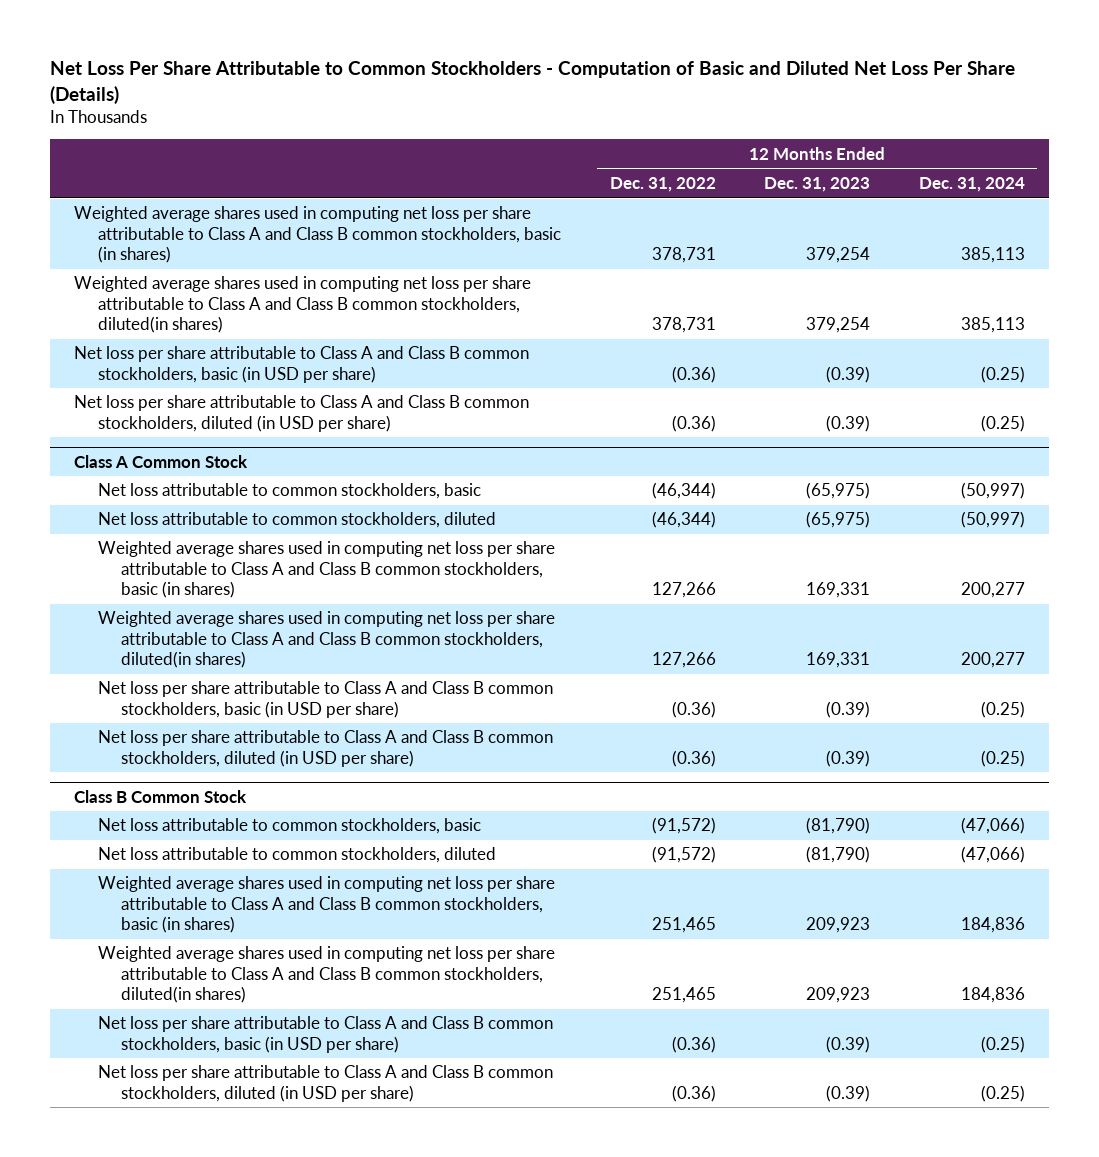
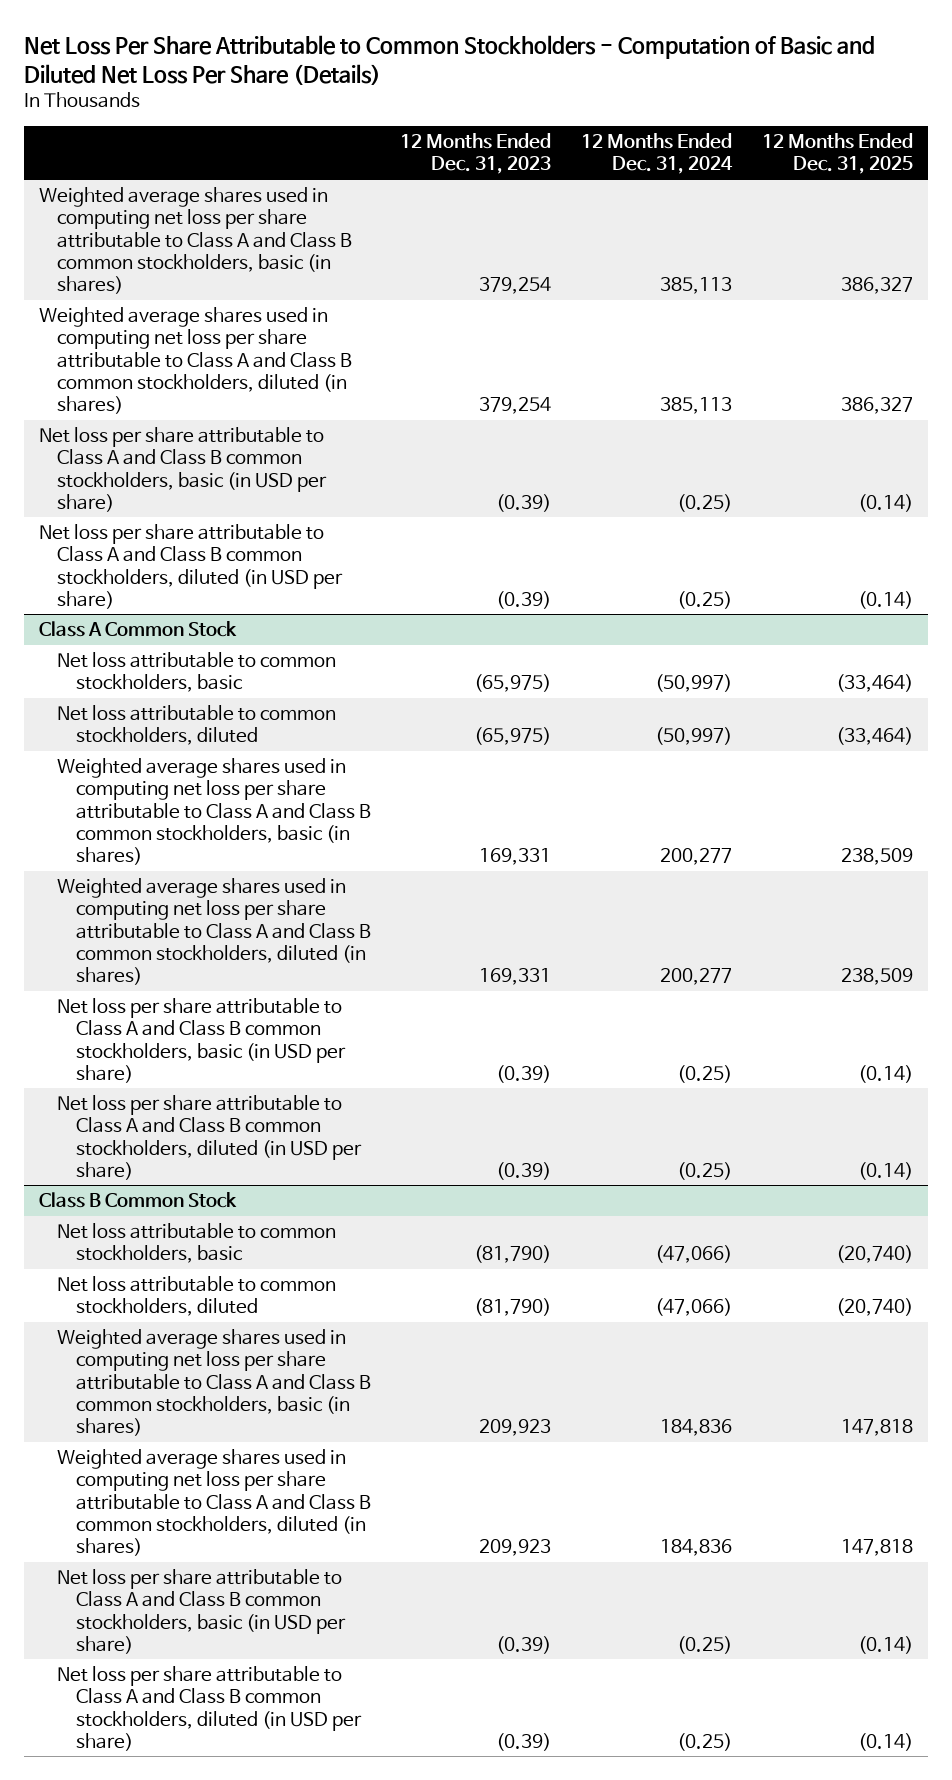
[609,176,716,192] Dec. 31, 2022 -> none
none -> [762,133,914,175] 12 Months Ended Dec. 31, 2025
[74,276,532,334] Weighted average shares used in computing net loss per share attributable to Class A and Class B common stockholders, diluted(in shares) -> [38,307,353,414] Weighted average shares used in computing net loss per share attributable to Class A and Class B common stockholders, diluted (in shares)
[97,611,555,669] Weighted average shares used in computing net loss per share attributable to Class A and Class B common stockholders, diluted(in shares) -> [57,878,371,985] Weighted average shares used in computing net loss per share attributable to Class A and Class B common stockholders, diluted (in shares)
[97,946,555,1004] Weighted average shares used in computing net loss per share attributable to Class A and Class B common stockholders, diluted(in shares) -> [57,1449,371,1556] Weighted average shares used in computing net loss per share attributable to Class A and Class B common stockholders, diluted (in shares)

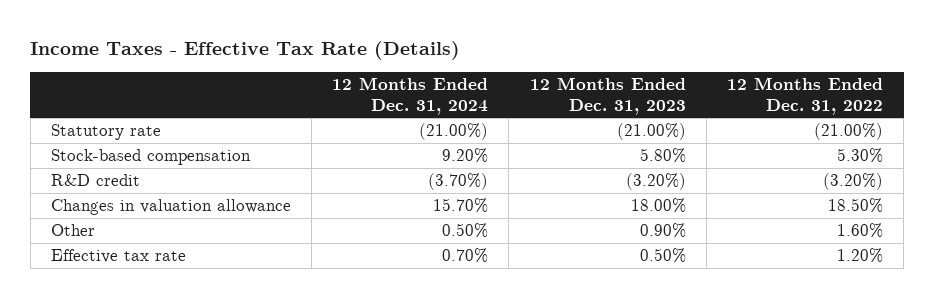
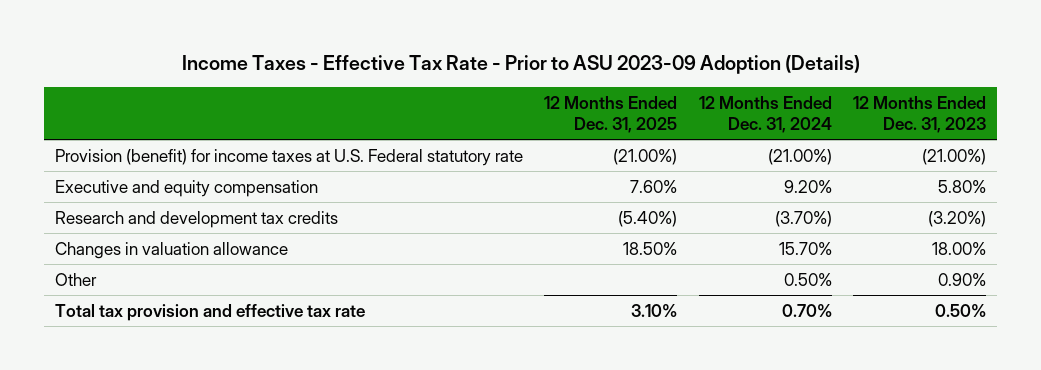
[30,41,461,61] Income Taxes - Effective Tax Rate (Details) -> [181,55,860,75] Income Taxes - Effective Tax Rate - Prior to ASU 2023-09 Adoption (Details)
[726,76,883,115] 12 Months Ended Dec. 31, 2022 -> none
none -> [544,95,678,134] 12 Months Ended Dec. 31, 2025
[50,124,161,141] Statutory rate -> [54,148,523,166] Provision (benefit) for income taxes at U.S. Federal statutory rate
[50,149,251,166] Stock-based compensation -> [54,179,318,197] Executive and equity compensation
[50,174,140,187] R&D credit -> [54,210,338,228] Research and development tax credits
[50,249,186,264] Effective tax rate -> [54,303,365,321] Total tax provision and effective tax rate

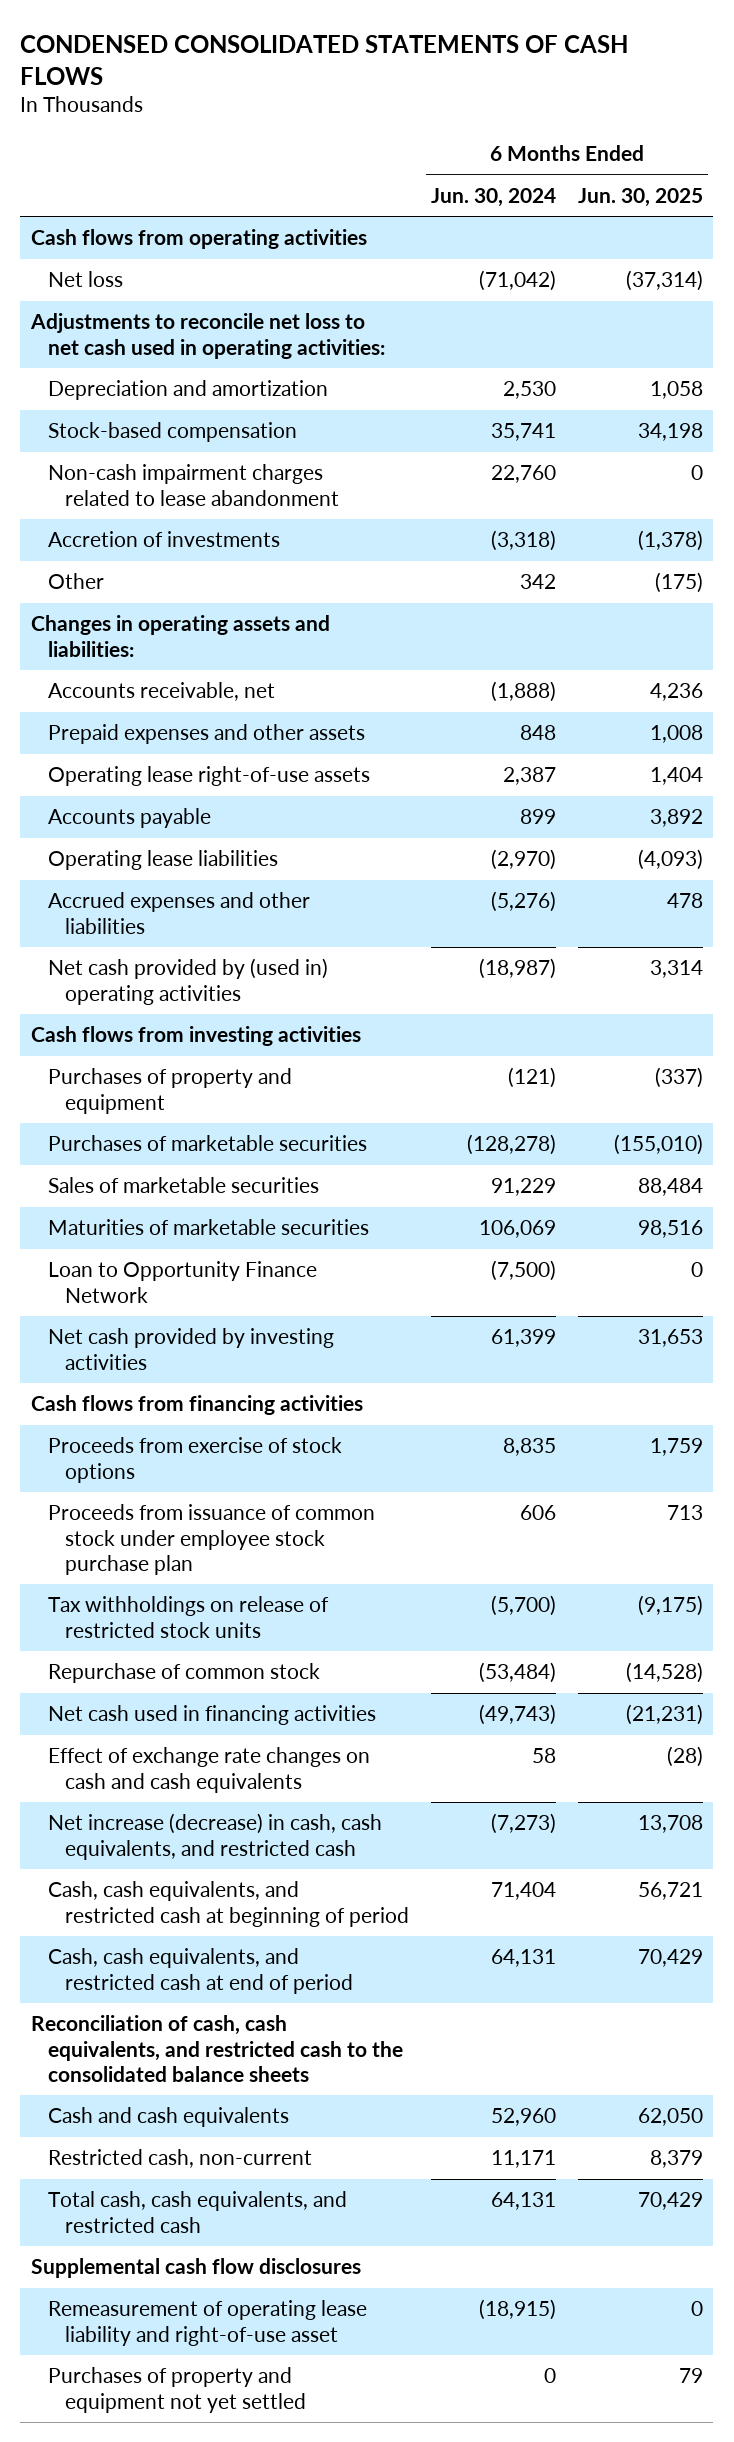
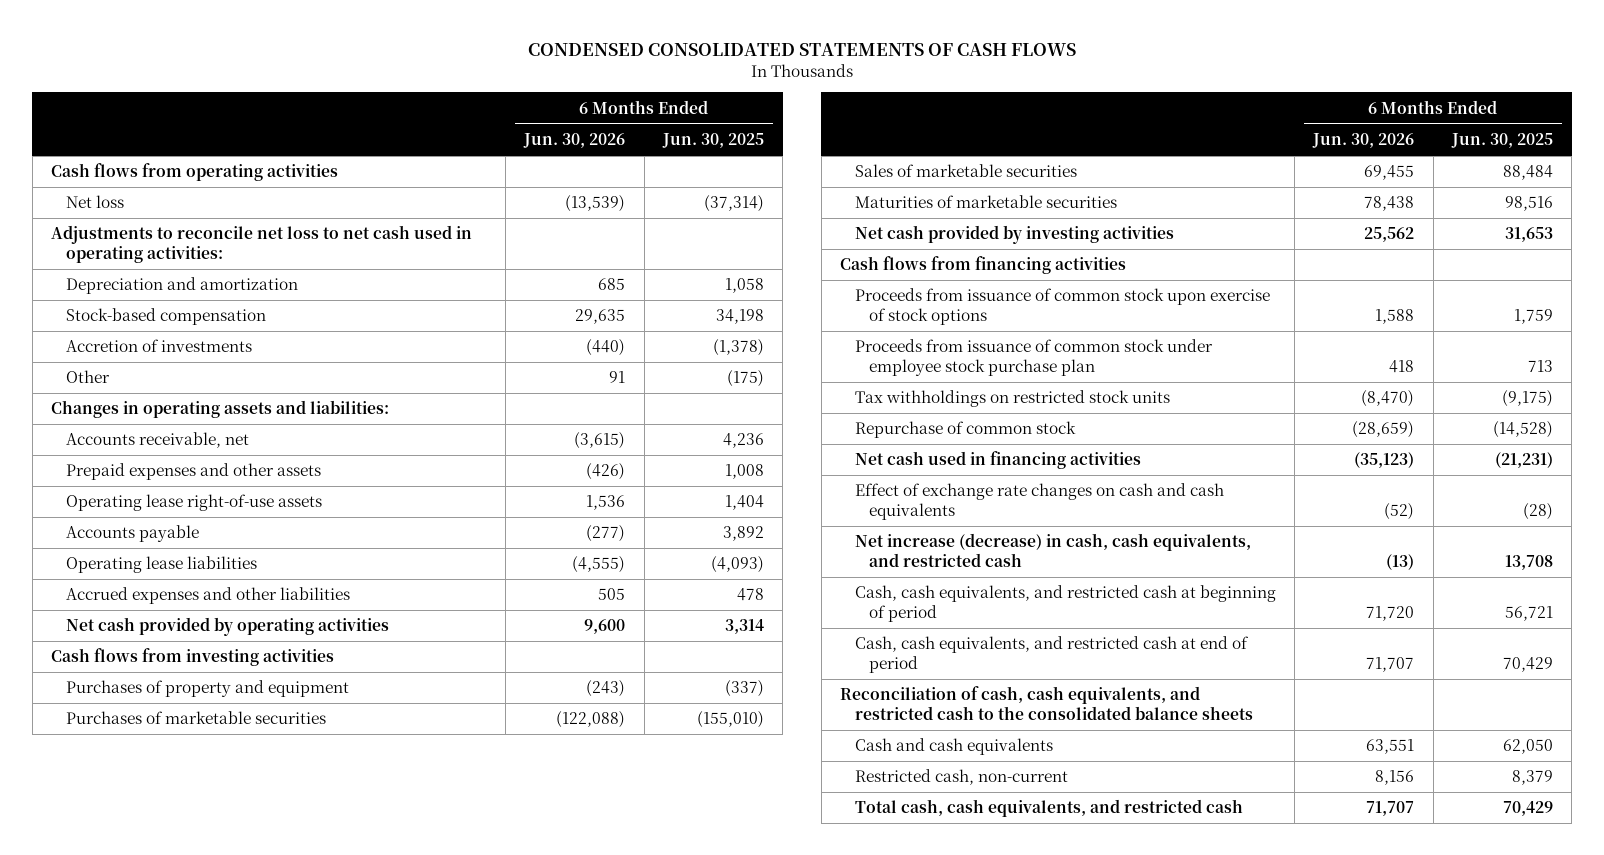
[430,188,556,208] Jun. 30, 2024 -> none
none -> [523,133,626,149] Jun. 30, 2026
[48,464,340,506] Non-cash impairment charges related to lease abandonment -> none
[48,958,329,1005] Net cash provided by (used in) operating activities -> [65,617,389,637] Net cash provided by operating activities
[48,1261,318,1303] Loan to Opportunity Finance Network -> none
[48,1437,343,1483] Proceeds from exercise of stock options -> [854,288,1270,326] Proceeds from issuance of common stock upon exercise of stock options
[48,1596,330,1638] Tax withholdings on release of restricted stock units -> [854,390,1170,408] Tax withholdings on restricted stock units
[31,2258,362,2279] Supplemental cash flow disclosures -> none
[48,2300,368,2346] Remeasurement of operating lease liability and right-of-use asset -> none
[48,2367,307,2413] Purchases of property and equipment not yet settled -> none

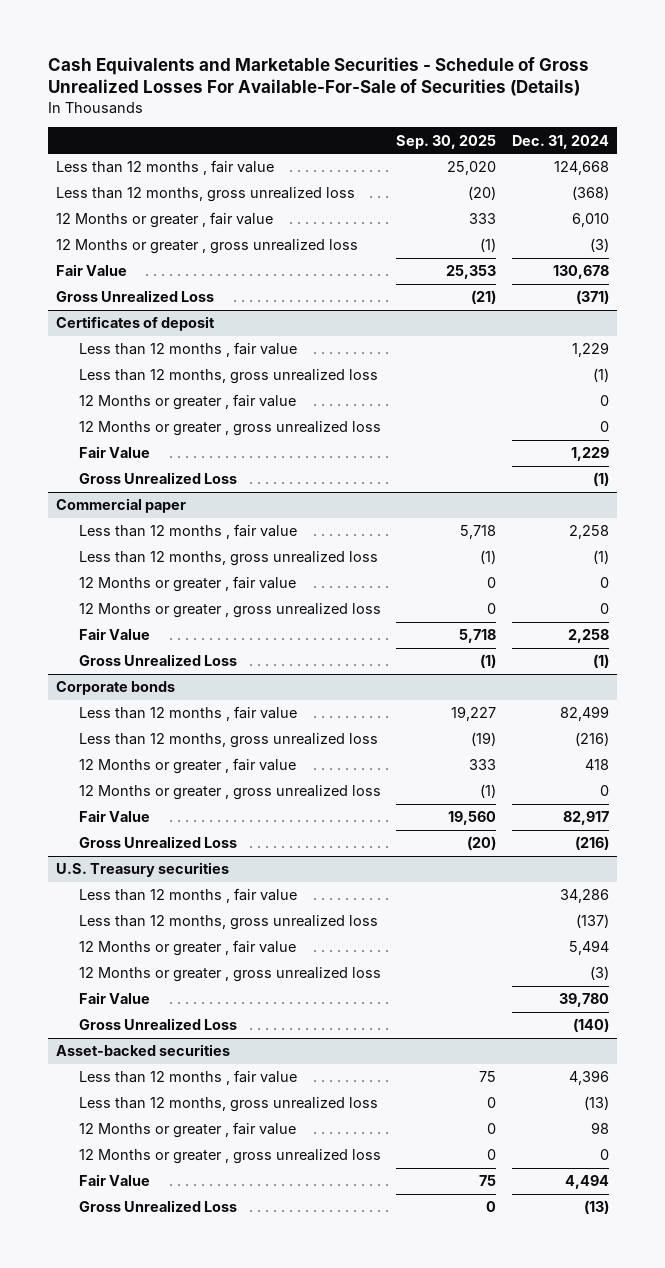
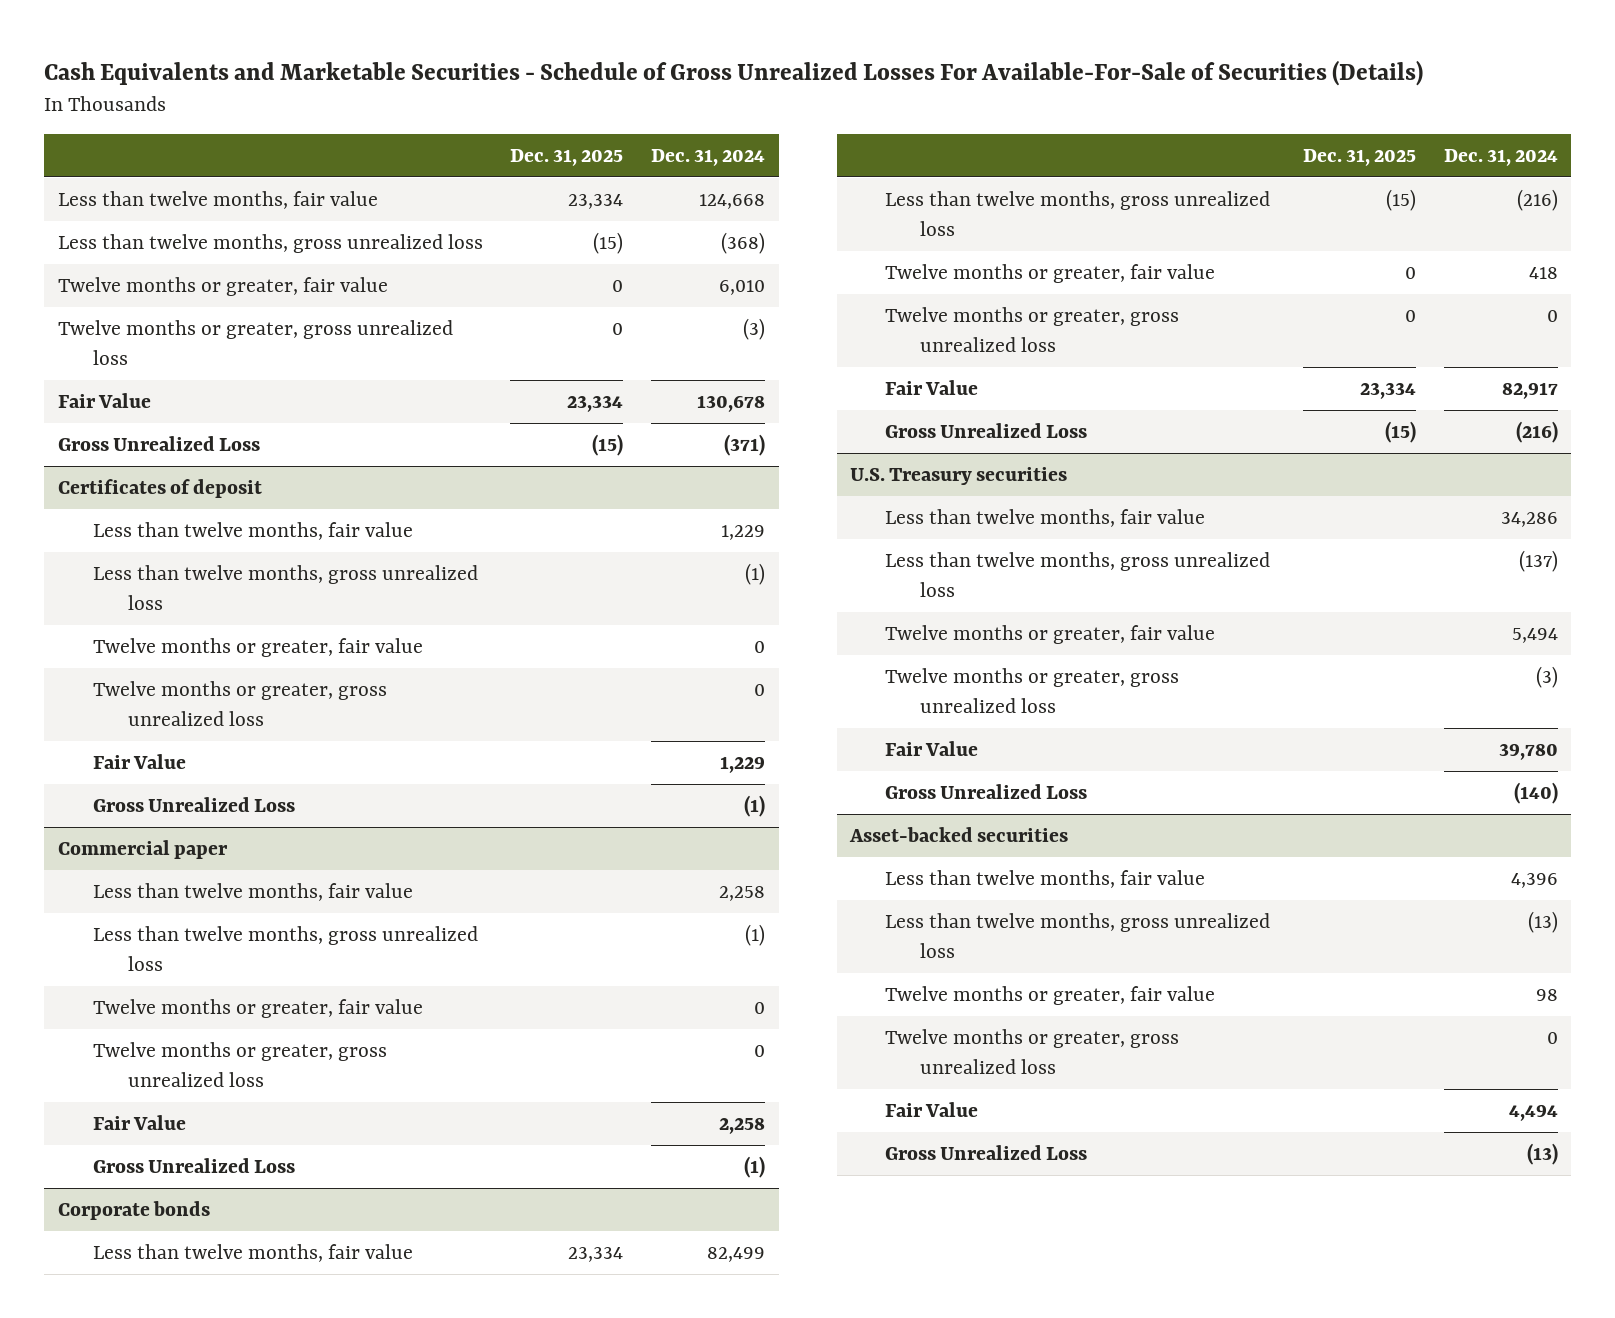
[396,134,497,149] Sep. 30, 2025 -> none
none -> [510,149,624,167] Dec. 31, 2025
[55,160,274,176] Less than 12 months , fair value -> [57,191,378,210] Less than twelve months, fair value
[55,187,355,203] Less than 12 months, gross unrealized loss -> [57,234,483,254] Less than twelve months, gross unrealized loss
[55,212,273,229] 12 Months or greater , fair value -> [57,277,388,297] Twelve months or greater, fair value
[55,239,358,255] 12 Months or greater , gross unrealized loss -> [57,320,453,365] Twelve months or greater, gross unrealized loss
[78,342,297,358] Less than 12 months , fair value -> [92,522,413,541] Less than twelve months, fair value
[78,369,378,385] Less than 12 months, gross unrealized loss -> [92,565,478,610] Less than twelve months, gross unrealized loss
[78,394,296,411] 12 Months or greater , fair value -> [92,638,423,658] Twelve months or greater, fair value
[78,421,381,437] 12 Months or greater , gross unrealized loss -> [92,681,387,726] Twelve months or greater, gross unrealized loss
[78,524,297,540] Less than 12 months , fair value -> [92,883,413,902] Less than twelve months, fair value
[78,551,378,567] Less than 12 months, gross unrealized loss -> [92,926,478,971] Less than twelve months, gross unrealized loss
[78,576,296,593] 12 Months or greater , fair value -> [92,999,423,1019] Twelve months or greater, fair value
[78,603,381,619] 12 Months or greater , gross unrealized loss -> [92,1042,387,1087] Twelve months or greater, gross unrealized loss
[78,706,297,722] Less than 12 months , fair value -> [92,1244,413,1263] Less than twelve months, fair value
[78,733,378,749] Less than 12 months, gross unrealized loss -> [885,191,1271,236] Less than twelve months, gross unrealized loss
[78,758,296,775] 12 Months or greater , fair value -> [885,264,1216,284] Twelve months or greater, fair value
[78,785,381,801] 12 Months or greater , gross unrealized loss -> [885,307,1180,352] Twelve months or greater, gross unrealized loss
[78,888,297,904] Less than 12 months , fair value -> [885,509,1206,528] Less than twelve months, fair value
[78,915,378,931] Less than 12 months, gross unrealized loss -> [885,552,1271,597] Less than twelve months, gross unrealized loss
[78,940,296,957] 12 Months or greater , fair value -> [885,625,1216,645] Twelve months or greater, fair value
[78,967,381,983] 12 Months or greater , gross unrealized loss -> [885,668,1180,713] Twelve months or greater, gross unrealized loss
[78,1070,297,1086] Less than 12 months , fair value -> [885,870,1206,889] Less than twelve months, fair value
[78,1097,378,1113] Less than 12 months, gross unrealized loss -> [885,913,1271,958] Less than twelve months, gross unrealized loss
[78,1122,296,1139] 12 Months or greater , fair value -> [885,986,1216,1006] Twelve months or greater, fair value
[78,1149,381,1165] 12 Months or greater , gross unrealized loss -> [885,1029,1180,1074] Twelve months or greater, gross unrealized loss

